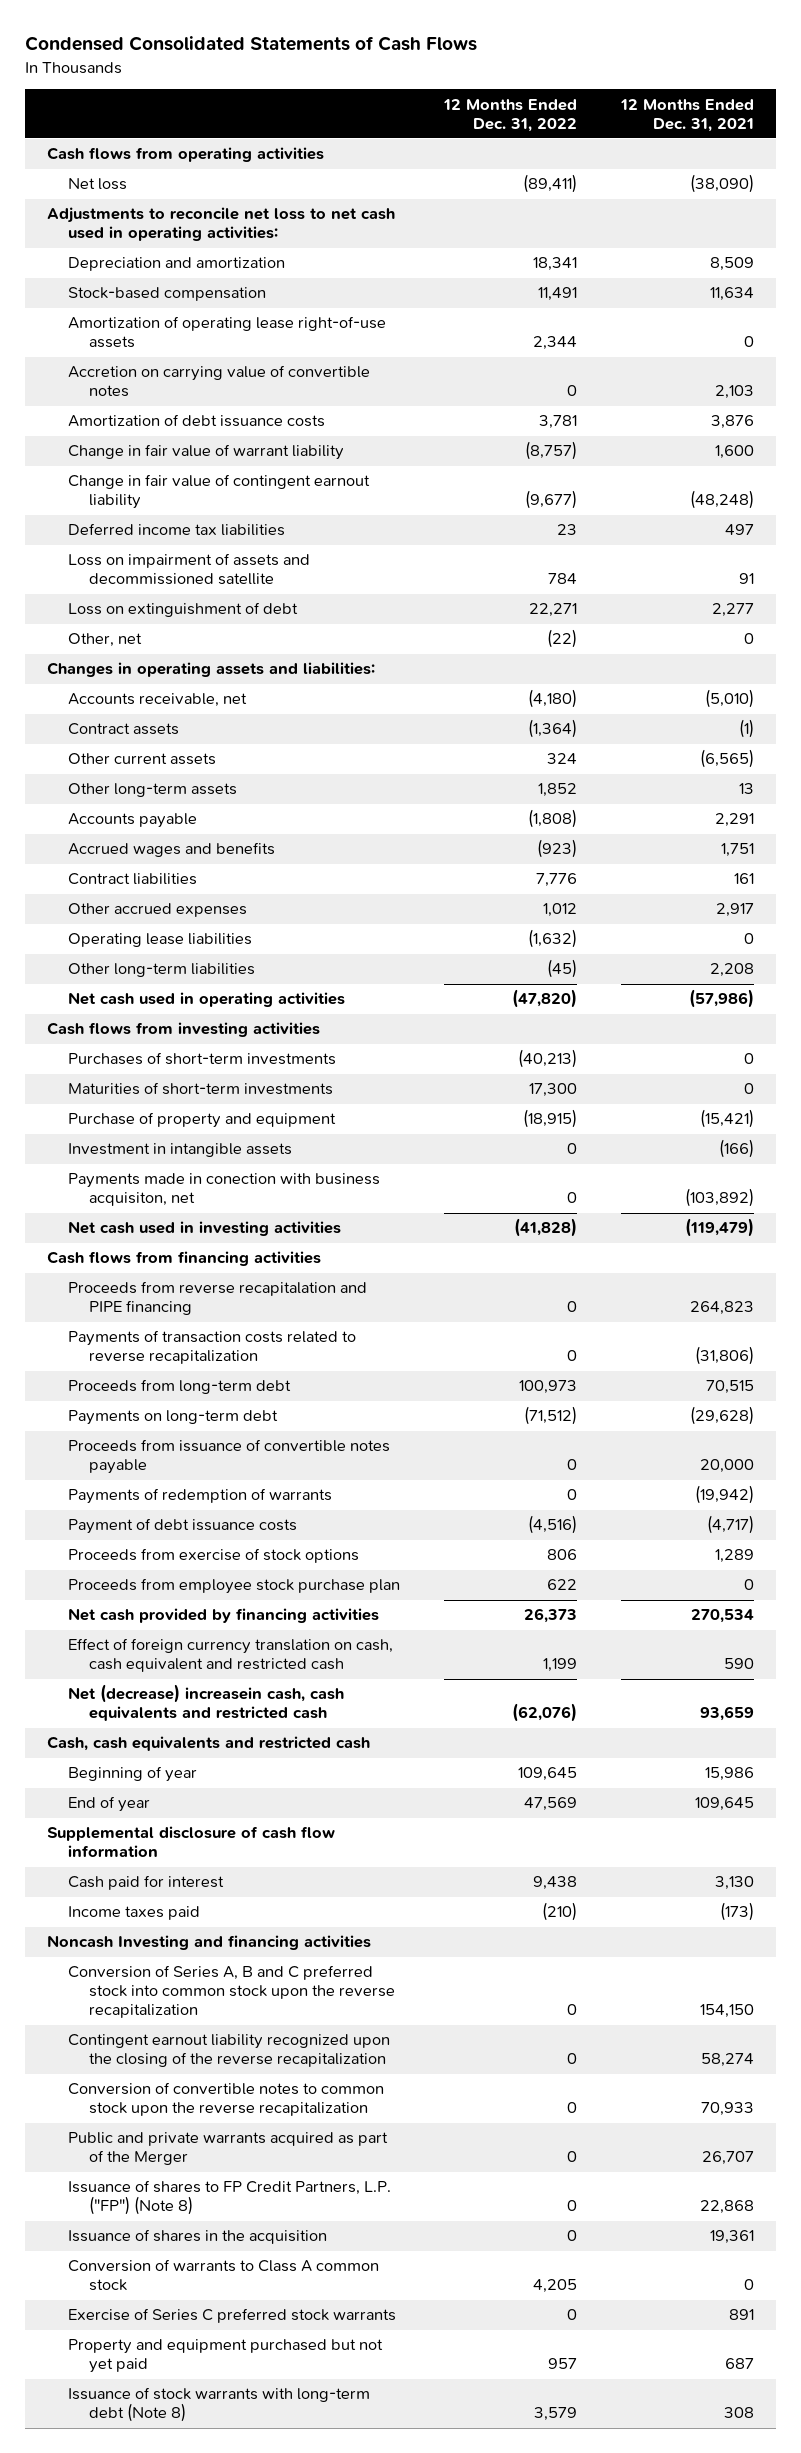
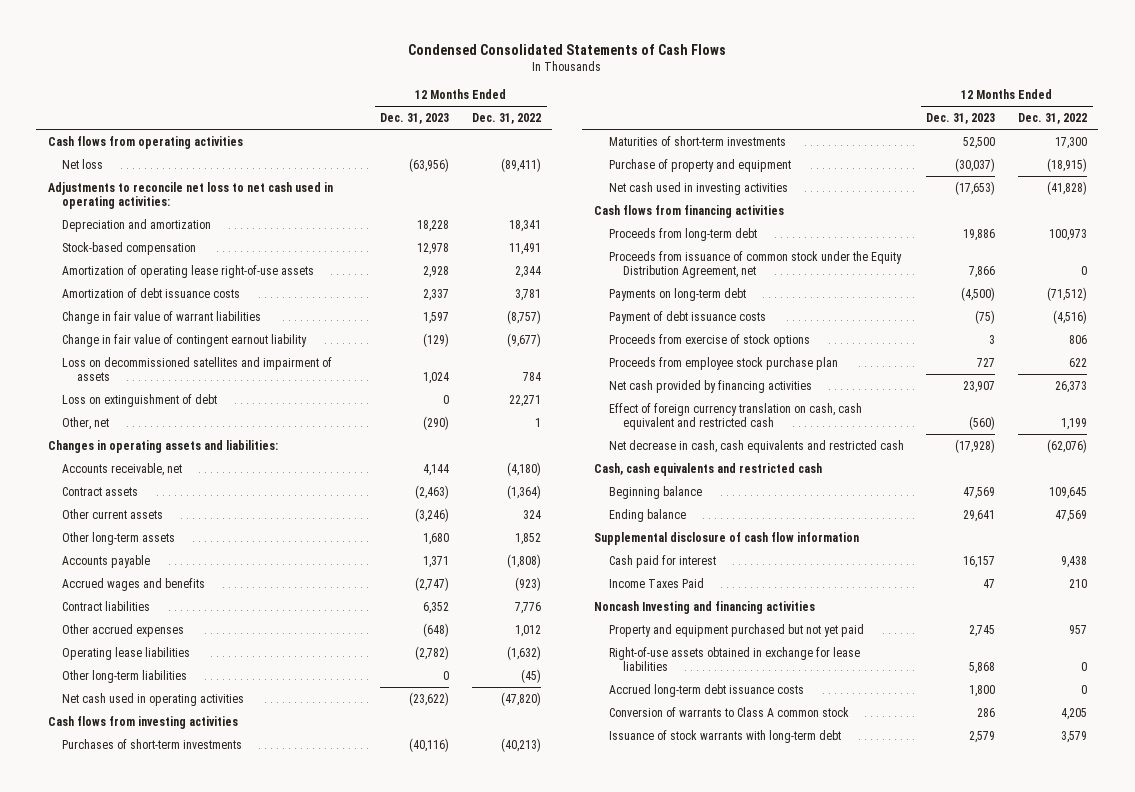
[619,98,754,132] 12 Months Ended Dec. 31, 2021 -> none
none -> [380,113,450,125] Dec. 31, 2023
[68,365,371,398] Accretion on carrying value of convertible notes -> none
[68,444,345,461] Change in fair value of warrant liability -> [62,310,262,324] Change in fair value of warrant liabilities
[68,523,286,537] Deferred income tax liabilities -> none
[68,553,311,586] Loss on impairment of assets and decommissioned satellite -> [62,356,333,382] Loss on decommissioned satellites and impairment of assets
[546,629,577,649] (22) -> [534,417,541,427] 1
[68,1143,293,1158] Investment in intangible assets -> none
[68,1173,381,1207] Payments made in conection with business acquisiton, net -> none
[68,1281,368,1316] Proceeds from reverse recapitalation and PIPE financing -> none
[68,1330,357,1365] Payments of transaction costs related to reverse recapitalization -> none
none -> [608,250,902,279] Proceeds from issuance of common stock under the Equity Distribution Agreement, net
[68,1439,391,1475] Proceeds from issuance of convertible notes payable -> none
[68,1488,333,1505] Payments of redemption of warrants -> none
[68,1684,345,1722] Net (decrease) increasein cash, cash equivalents and restricted cash -> [608,439,904,453] Net decrease in cash, cash equivalents and restricted cash
[68,1766,198,1783] Beginning of year -> [608,485,702,499] Beginning balance
[68,1796,151,1813] End of year -> [608,508,686,522] Ending balance
[68,1906,201,1921] Income taxes paid -> [608,577,704,588] Income Taxes Paid
[541,1902,577,1922] (210) -> [1069,578,1088,588] 210
[68,1965,396,2019] Conversion of Series A, B and C preferred stock into common stock upon the reverse recapitalization -> none
[68,2034,391,2068] Contingent earnout liability recognized upon the closing of the reverse recapitalization -> none
[68,2082,385,2117] Conversion of convertible notes to common stock upon the reverse recapitalization -> none
[68,2132,389,2166] Public and private warrants acquired as part of the Merger -> none
[68,2180,392,2216] Issuance of shares to FP Credit Partners, L.P. ("FP") (Note 8) -> none
[68,2229,328,2245] Issuance of shares in the acquisition -> none
[68,2308,397,2324] Exercise of Series C preferred stock warrants -> none
none -> [608,646,860,672] Right-of-use assets obtained in exchange for lease liabilities
none -> [608,683,804,697] Accrued long-term debt issuance costs
[68,2259,380,2292] Conversion of warrants to Class A common stock -> [608,706,849,717] Conversion of warrants to Class A common stock
[68,2387,371,2423] Issuance of stock warrants with long-term debt (Note 8) -> [608,729,841,743] Issuance of stock warrants with long-term debt

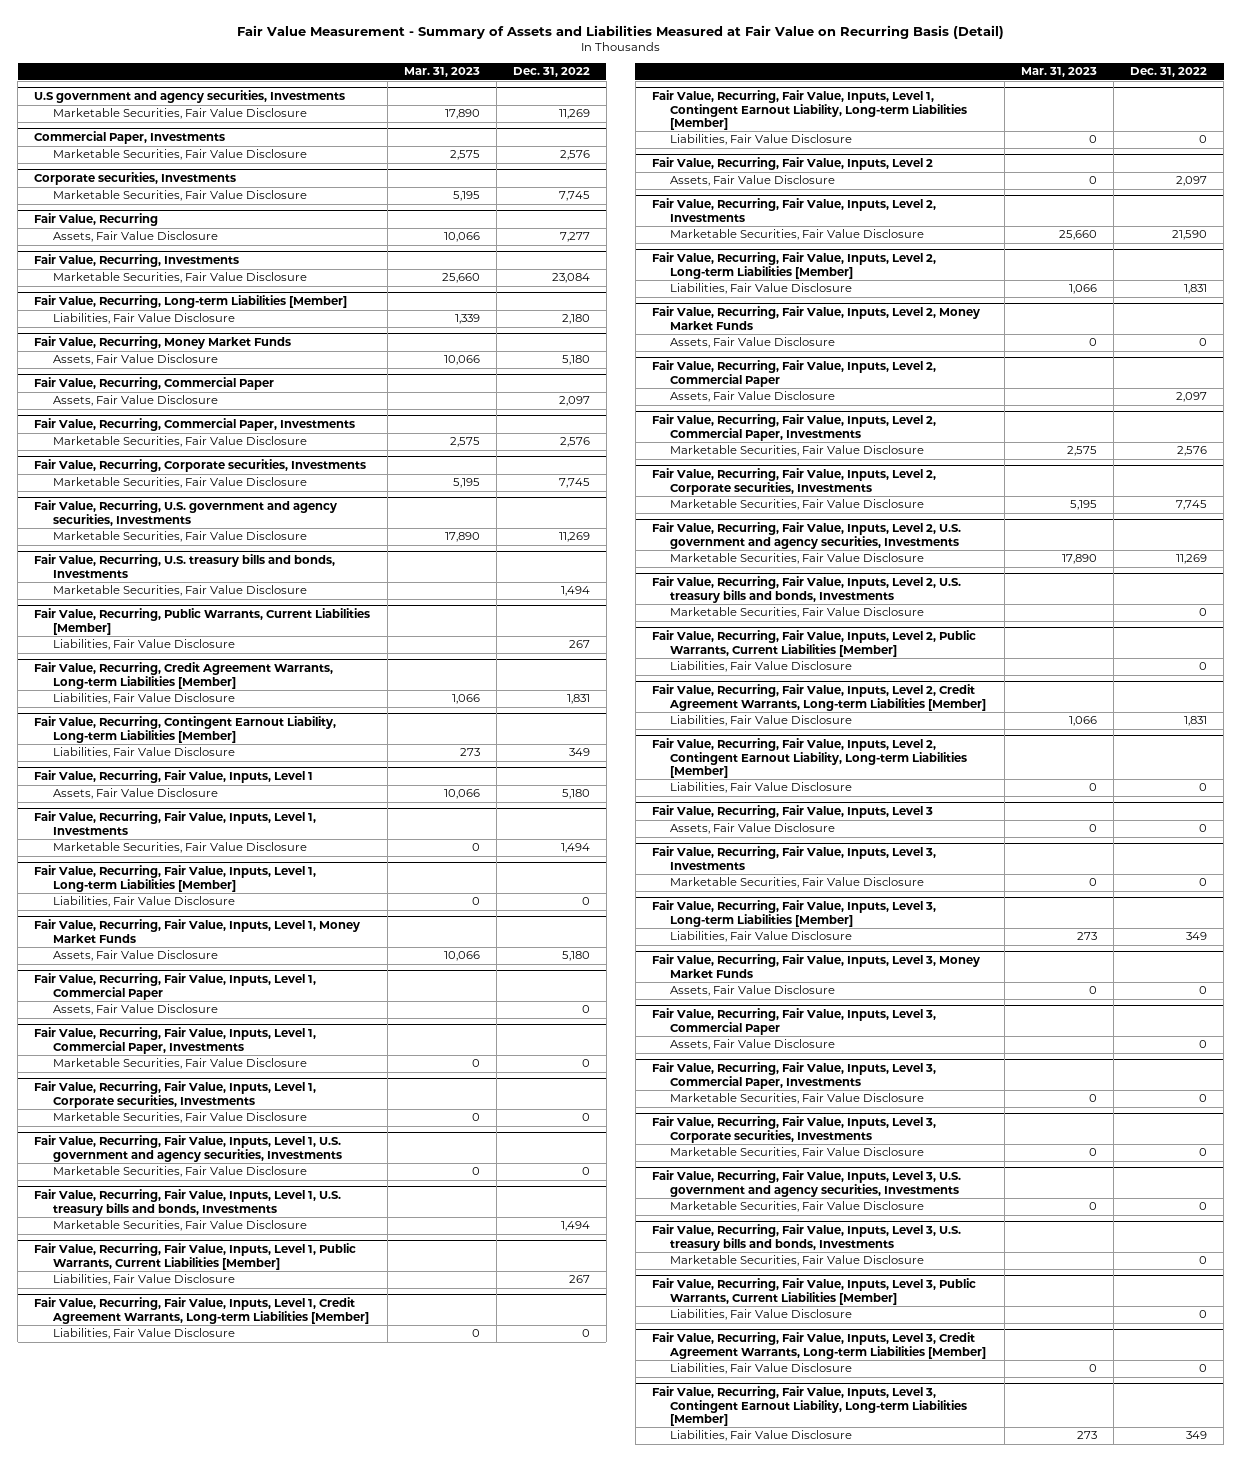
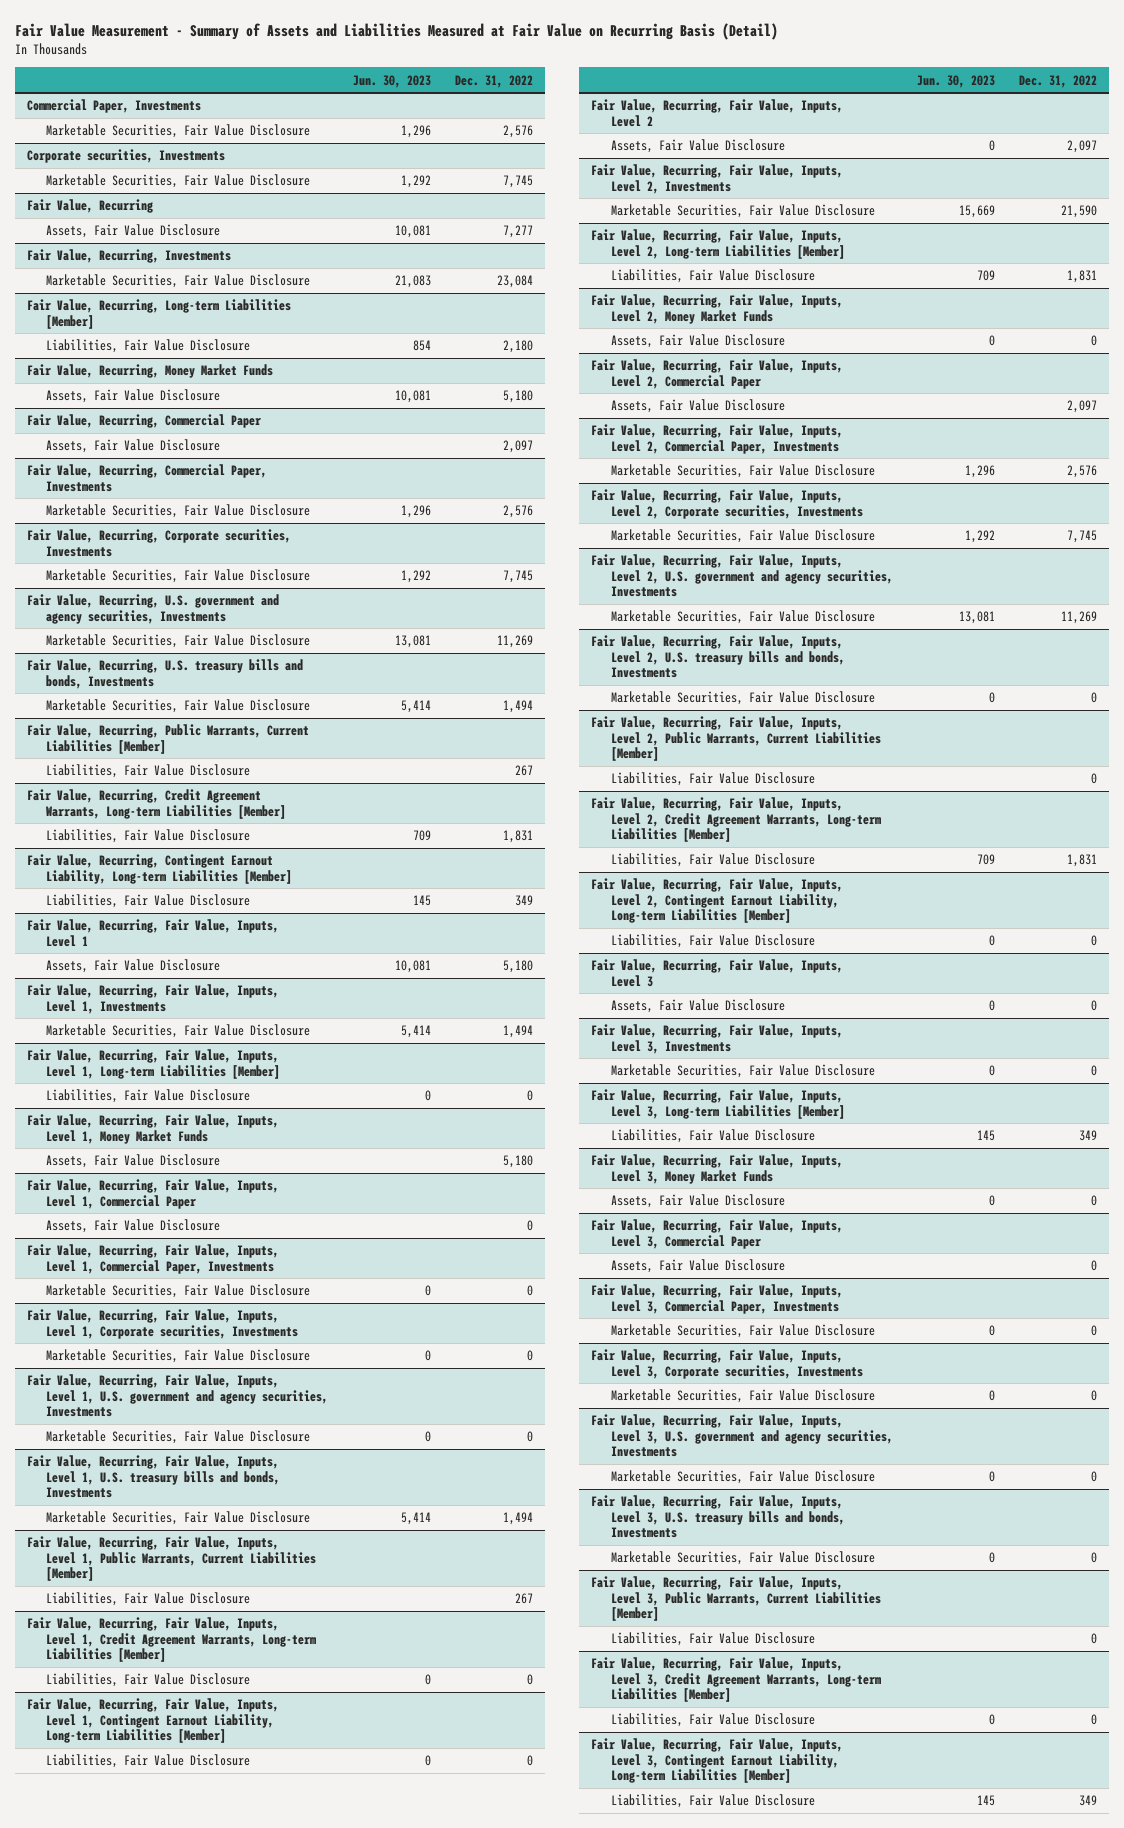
[403,67,480,78] Mar. 31, 2023 -> none
none -> [352,74,431,88] Jun. 30, 2023
[34,90,346,104] U.S government and agency securities, Investments -> none
[52,108,307,120] Marketable Securities, Fair Value Disclosure -> none

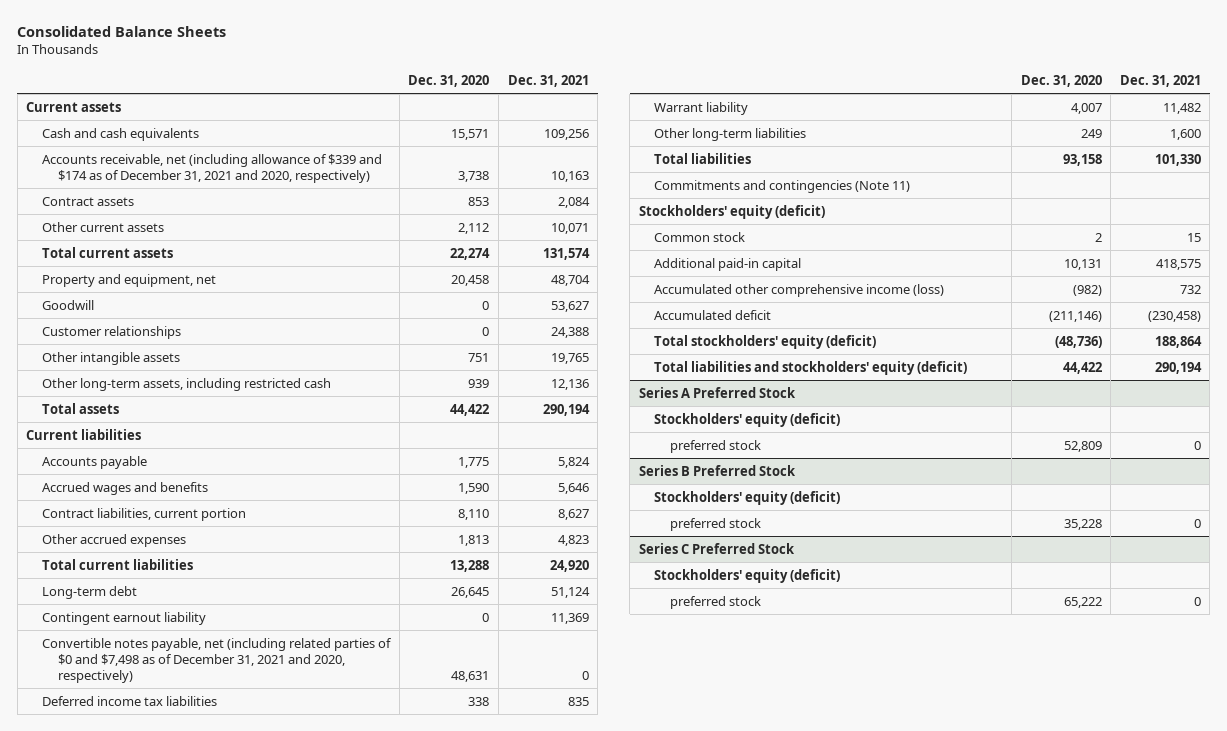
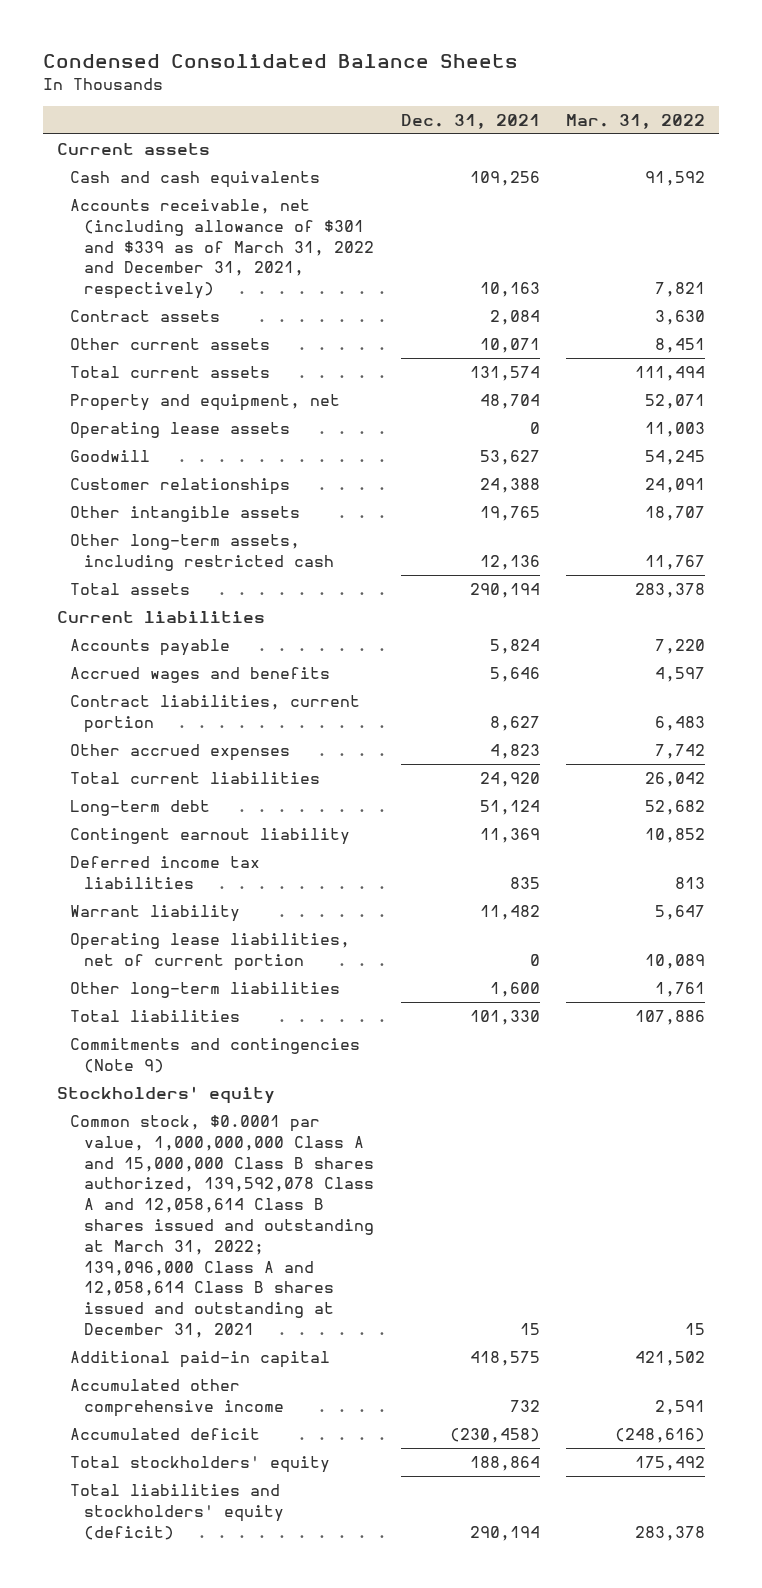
[17,26,227,38] Consolidated Balance Sheets -> [43,54,519,69] Condensed Consolidated Balance Sheets
[408,74,490,87] Dec. 31, 2020 -> none
none -> [566,113,706,129] Mar. 31, 2022
[42,153,383,183] Accounts receivable, net (including allowance of $339 and $174 as of December 31, 2021 and 2020, respectively) -> [70,198,375,300] Accounts receivable, net (including allowance of $301 and $339 as of March 31, 2022 and December 31, 2021, respectively)
none -> [70,421,291,439] Operating lease assets
[42,637,393,683] Convertible notes payable, net (including related parties of $0 and $7,498 as of December 31, 2021 and 2020, respectively) -> none
none -> [70,932,351,971] Operating lease liabilities, net of current portion
[654,179,911,193] Commitments and contingencies (Note 11) -> [70,1037,361,1073] Commitments and contingencies (Note 9)
[638,204,825,219] Stockholders' equity (deficit) -> [56,1085,275,1104] Stockholders' equity
[654,231,746,242] Common stock -> [70,1114,375,1339] Common stock, $0.0001 par value, 1,000,000,000 Class A and 15,000,000 Class B shares authorized, 139,592,078 Class A and 12,058,614 Class B shares issued and outstanding at March 31, 2022; 139,096,000 Class A and 12,058,614 Class B shares issued and outstanding at December 31, 2021
[654,283,945,297] Accumulated other comprehensive income (loss) -> [70,1378,285,1417] Accumulated other comprehensive income
[654,334,877,349] Total stockholders' equity (deficit) -> [70,1455,331,1473] Total stockholders' equity
[638,386,796,398] Series A Preferred Stock -> none
[654,412,841,427] Stockholders' equity (deficit) -> none
[670,439,762,453] preferred stock -> none
[638,464,796,476] Series B Preferred Stock -> none
[654,490,841,505] Stockholders' equity (deficit) -> none
[670,517,762,531] preferred stock -> none
[638,542,795,554] Series C Preferred Stock -> none
[654,568,841,583] Stockholders' equity (deficit) -> none
[670,595,762,609] preferred stock -> none

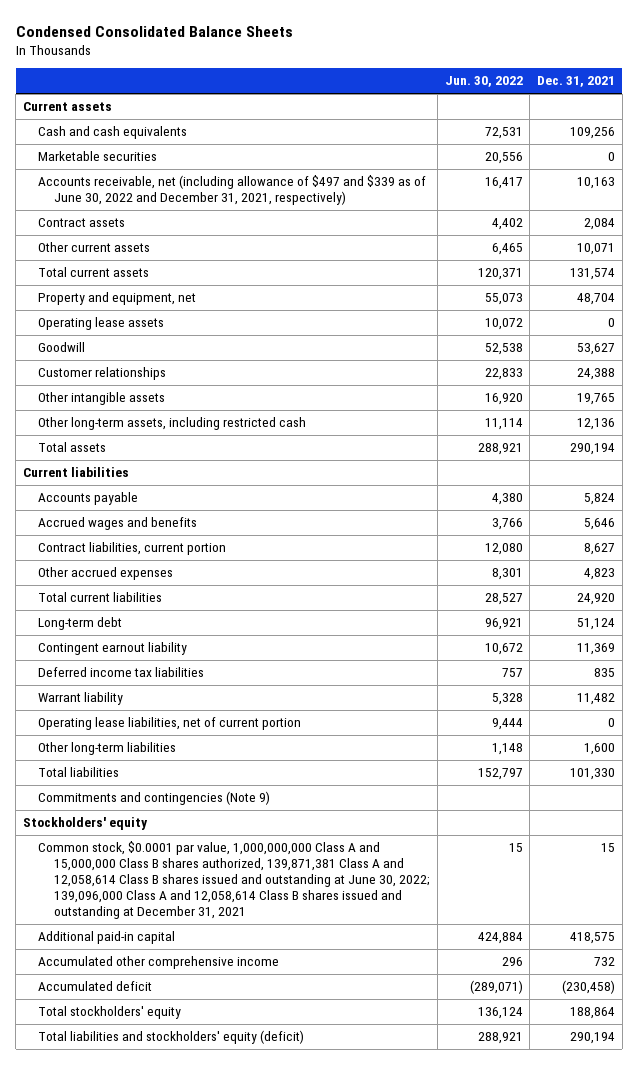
[566,113,706,129] Mar. 31, 2022 -> none
none -> [444,76,523,88] Jun. 30, 2022
none -> [38,151,158,162] Marketable securities
[70,198,375,300] Accounts receivable, net (including allowance of $301 and $339 as of March 31, 2022 and December 31, 2021, respectively) -> [38,175,427,206] Accounts receivable, net (including allowance of $497 and $339 as of June 30, 2022 and December 31, 2021, respectively)
[70,1114,375,1339] Common stock, $0.0001 par value, 1,000,000,000 Class A and 15,000,000 Class B shares authorized, 139,592,078 Class A and 12,058,614 Class B shares issued and outstanding at March 31, 2022; 139,096,000 Class A and 12,058,614 Class B shares issued and outstanding at December 31, 2021 -> [38,841,431,920] Common stock, $0.0001 par value, 1,000,000,000 Class A and 15,000,000 Class B shares authorized, 139,871,381 Class A and 12,058,614 Class B shares issued and outstanding at June 30, 2022; 139,096,000 Class A and 12,058,614 Class B shares issued and outstanding at December 31, 2021

